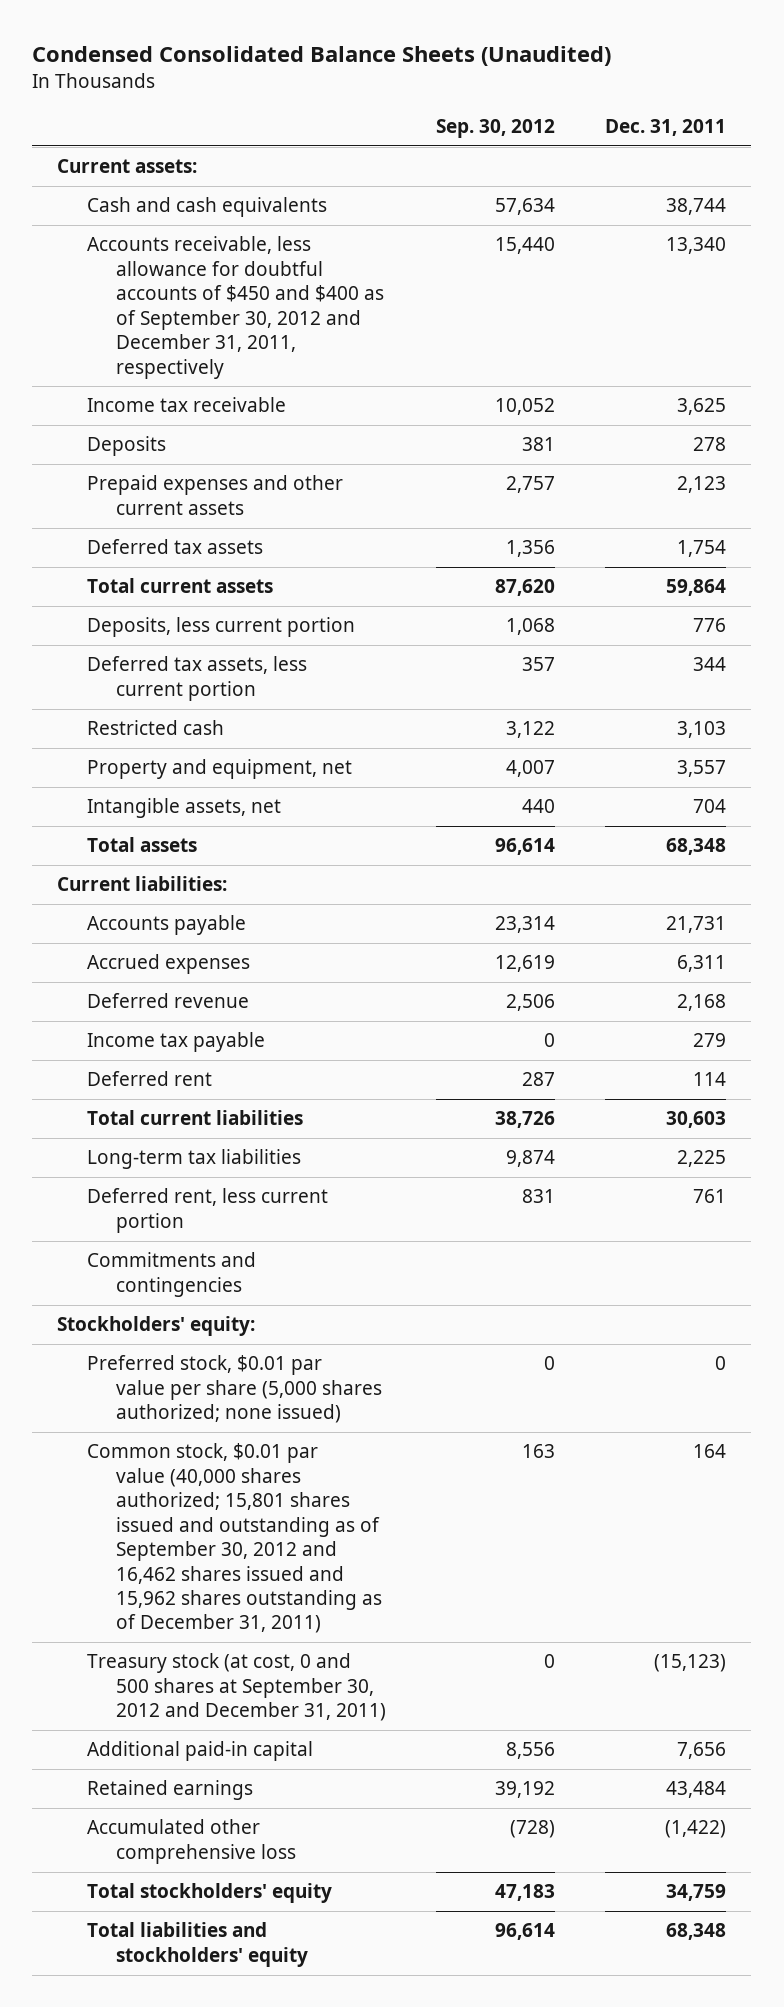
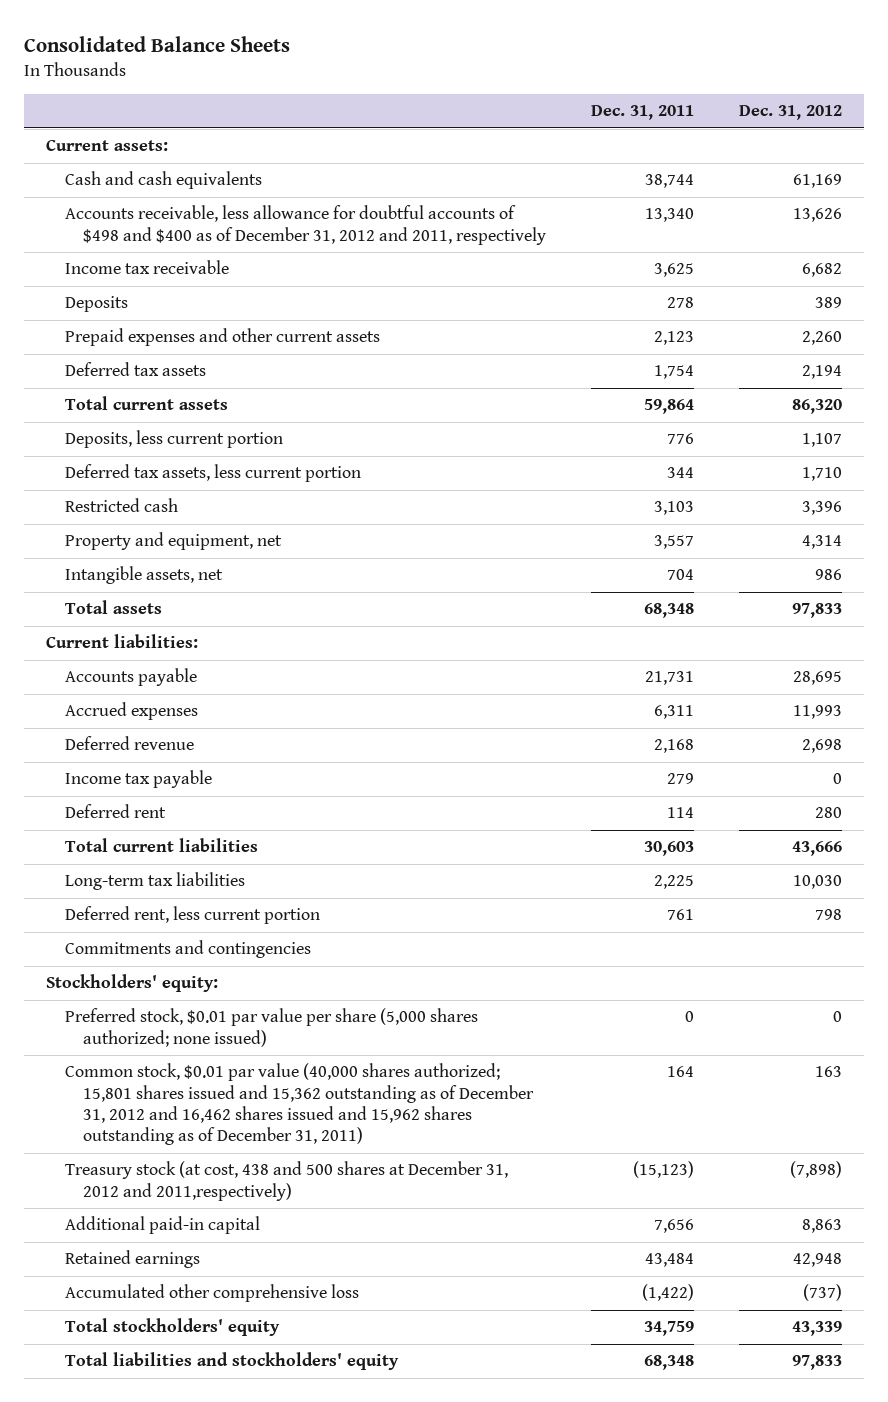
[32,45,612,66] Condensed Consolidated Balance Sheets (Unaudited) -> [24,35,291,52] Consolidated Balance Sheets
[436,118,556,138] Sep. 30, 2012 -> none
none -> [738,105,842,121] Dec. 31, 2012
[86,236,385,379] Accounts receivable, less allowance for doubtful accounts of $450 and $400 as of September 30, 2012 and December 31, 2011, respectively -> [64,205,546,245] Accounts receivable, less allowance for doubtful accounts of $498 and $400 as of December 31, 2012 and 2011, respectively
[86,1443,383,1634] Common stock, $0.01 par value (40,000 shares authorized; 15,801 shares issued and outstanding as of September 30, 2012 and 16,462 shares issued and 15,962 shares outstanding as of December 31, 2011) -> [64,1063,534,1146] Common stock, $0.01 par value (40,000 shares authorized; 15,801 shares issued and 15,362 outstanding as of December 31, 2012 and 16,462 shares issued and 15,962 shares outstanding as of December 31, 2011)
[86,1653,387,1722] Treasury stock (at cost, 0 and 500 shares at September 30, 2012 and December 31, 2011) -> [64,1161,508,1201] Treasury stock (at cost, 438 and 500 shares at December 31, 2012 and 2011,respectively)

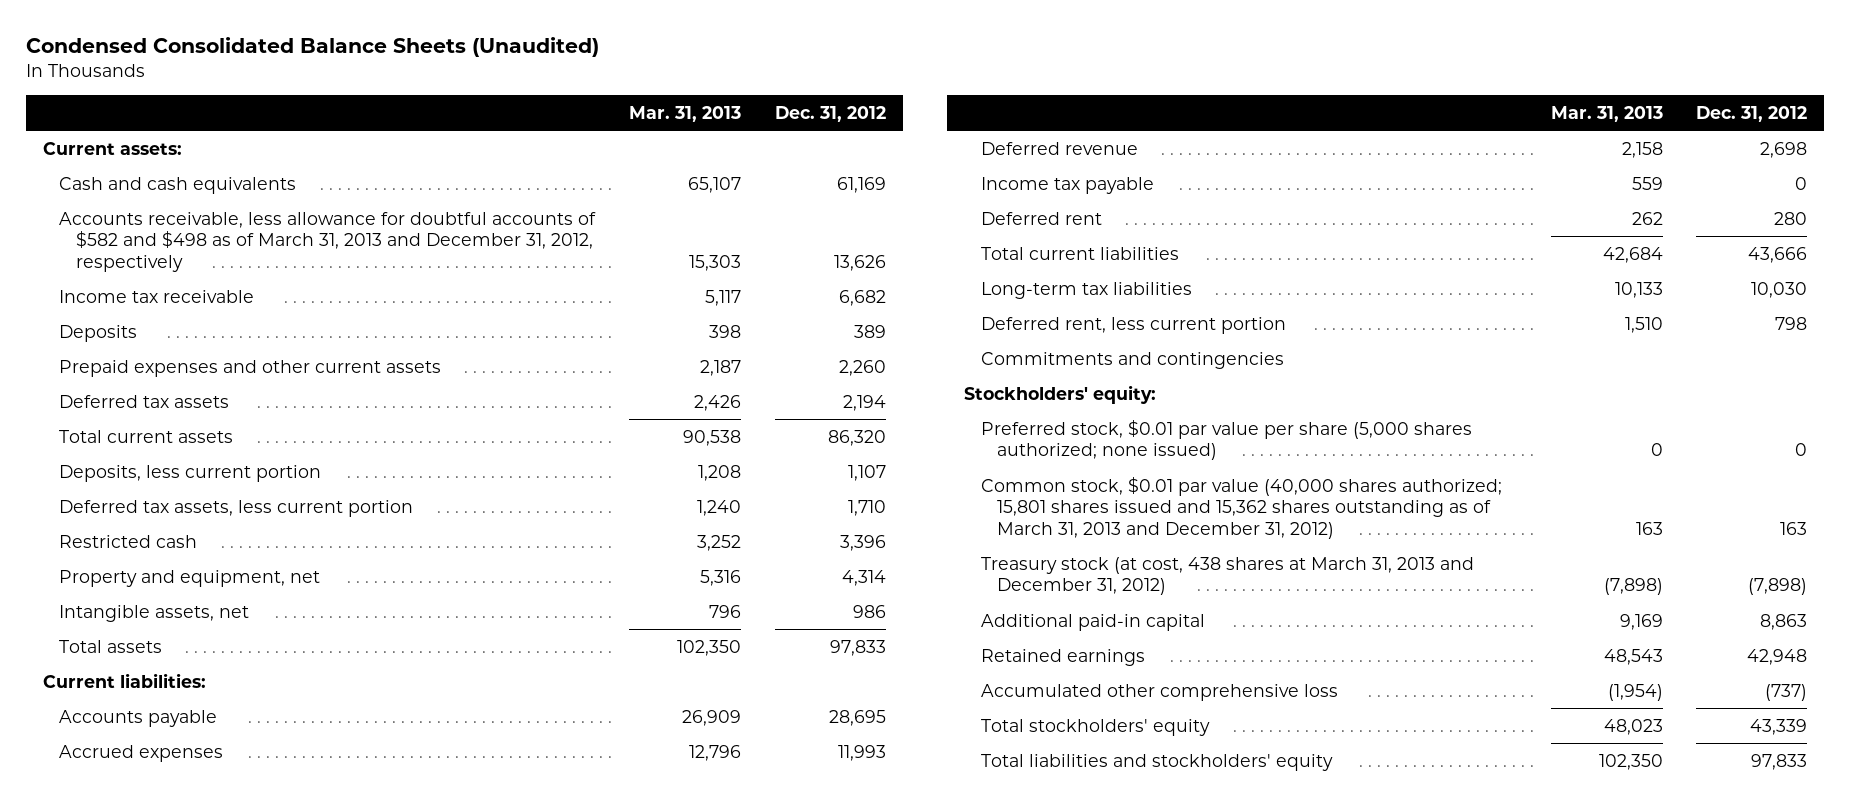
[24,35,291,52] Consolidated Balance Sheets -> [25,37,599,58] Condensed Consolidated Balance Sheets (Unaudited)
[590,105,694,121] Dec. 31, 2011 -> none
none -> [629,105,742,122] Mar. 31, 2013
[64,205,546,245] Accounts receivable, less allowance for doubtful accounts of $498 and $400 as of December 31, 2012 and 2011, respectively -> [59,211,597,272] Accounts receivable, less allowance for doubtful accounts of $582 and $498 as of March 31, 2013 and December 31, 2012, respectively
[64,1063,534,1146] Common stock, $0.01 par value (40,000 shares authorized; 15,801 shares issued and 15,362 outstanding as of December 31, 2012 and 16,462 shares issued and 15,962 shares outstanding as of December 31, 2011) -> [980,476,1502,539] Common stock, $0.01 par value (40,000 shares authorized; 15,801 shares issued and 15,362 shares outstanding as of March 31, 2013 and December 31, 2012)
[64,1161,508,1201] Treasury stock (at cost, 438 and 500 shares at December 31, 2012 and 2011,respectively) -> [980,556,1474,596] Treasury stock (at cost, 438 shares at March 31, 2013 and December 31, 2012)

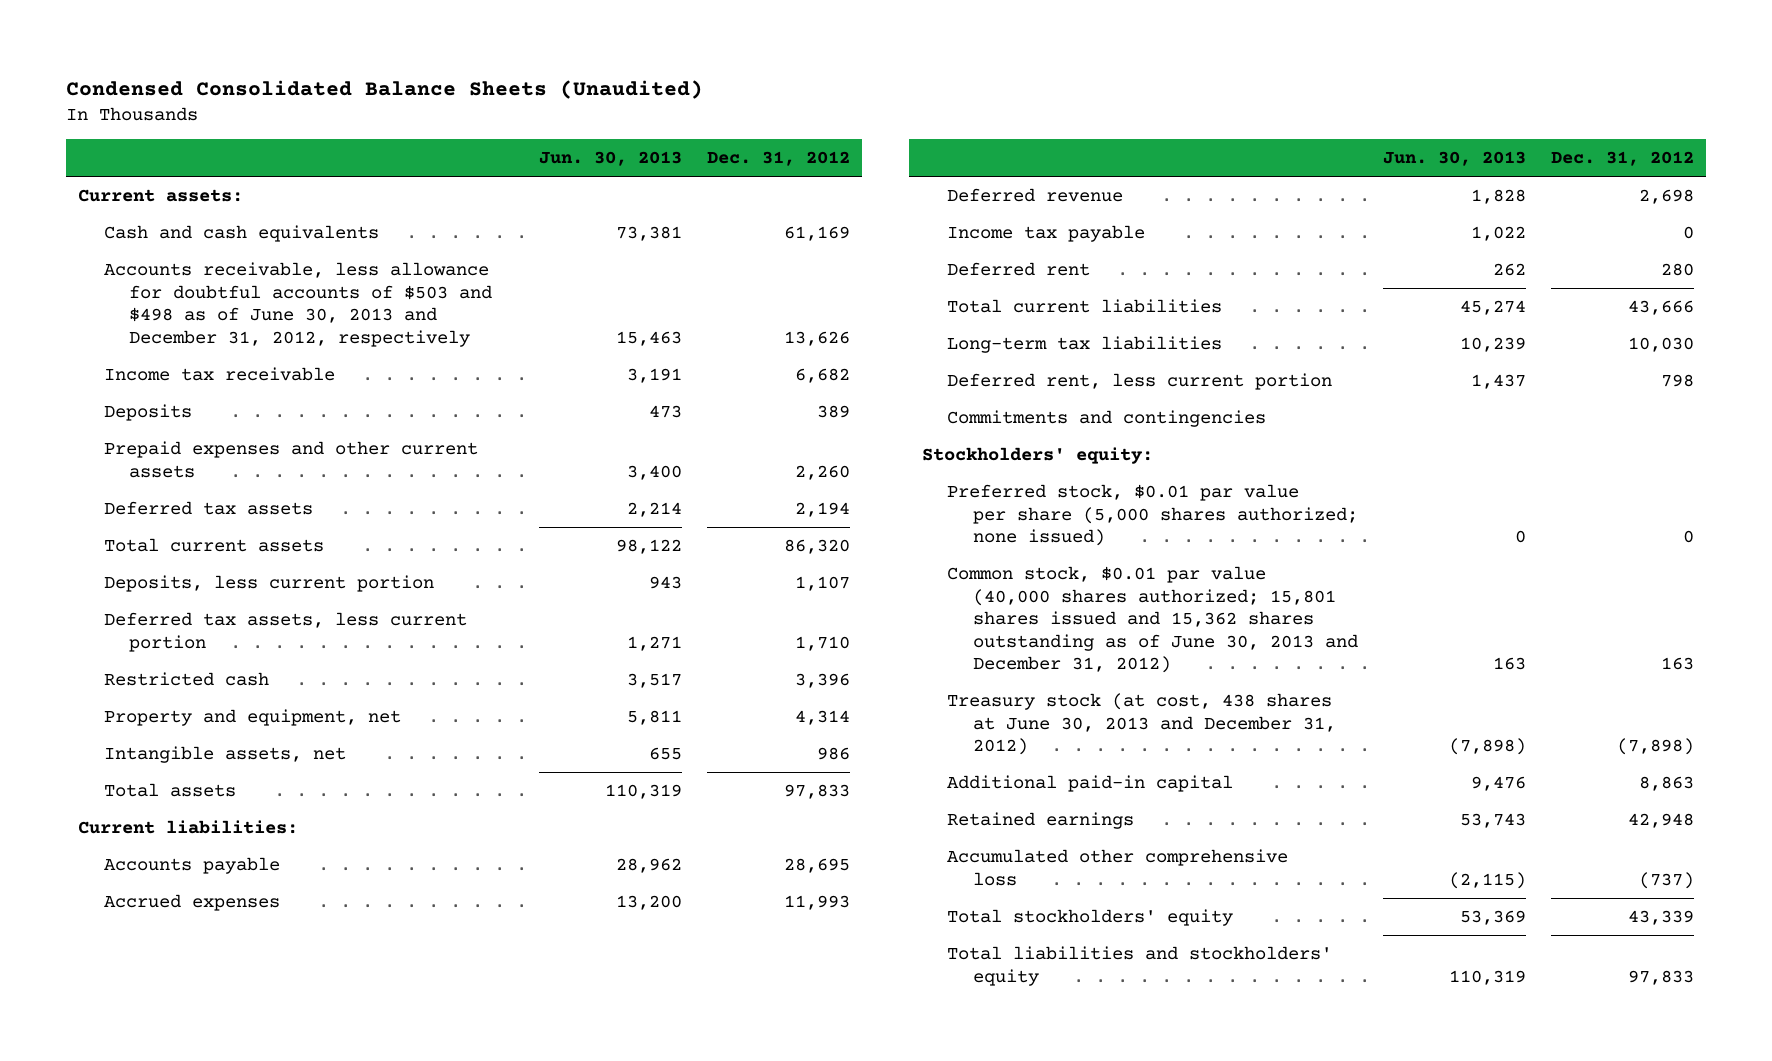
[629,105,742,122] Mar. 31, 2013 -> none
none -> [539,151,683,167] Jun. 30, 2013
[59,211,597,272] Accounts receivable, less allowance for doubtful accounts of $582 and $498 as of March 31, 2013 and December 31, 2012, respectively -> [103,262,493,347] Accounts receivable, less allowance for doubtful accounts of $503 and $498 as of June 30, 2013 and December 31, 2012, respectively
[980,476,1502,539] Common stock, $0.01 par value (40,000 shares authorized; 15,801 shares issued and 15,362 shares outstanding as of March 31, 2013 and December 31, 2012) -> [947,566,1359,674] Common stock, $0.01 par value (40,000 shares authorized; 15,801 shares issued and 15,362 shares outstanding as of June 30, 2013 and December 31, 2012)
[980,556,1474,596] Treasury stock (at cost, 438 shares at March 31, 2013 and December 31, 2012) -> [947,693,1337,756] Treasury stock (at cost, 438 shares at June 30, 2013 and December 31, 2012)

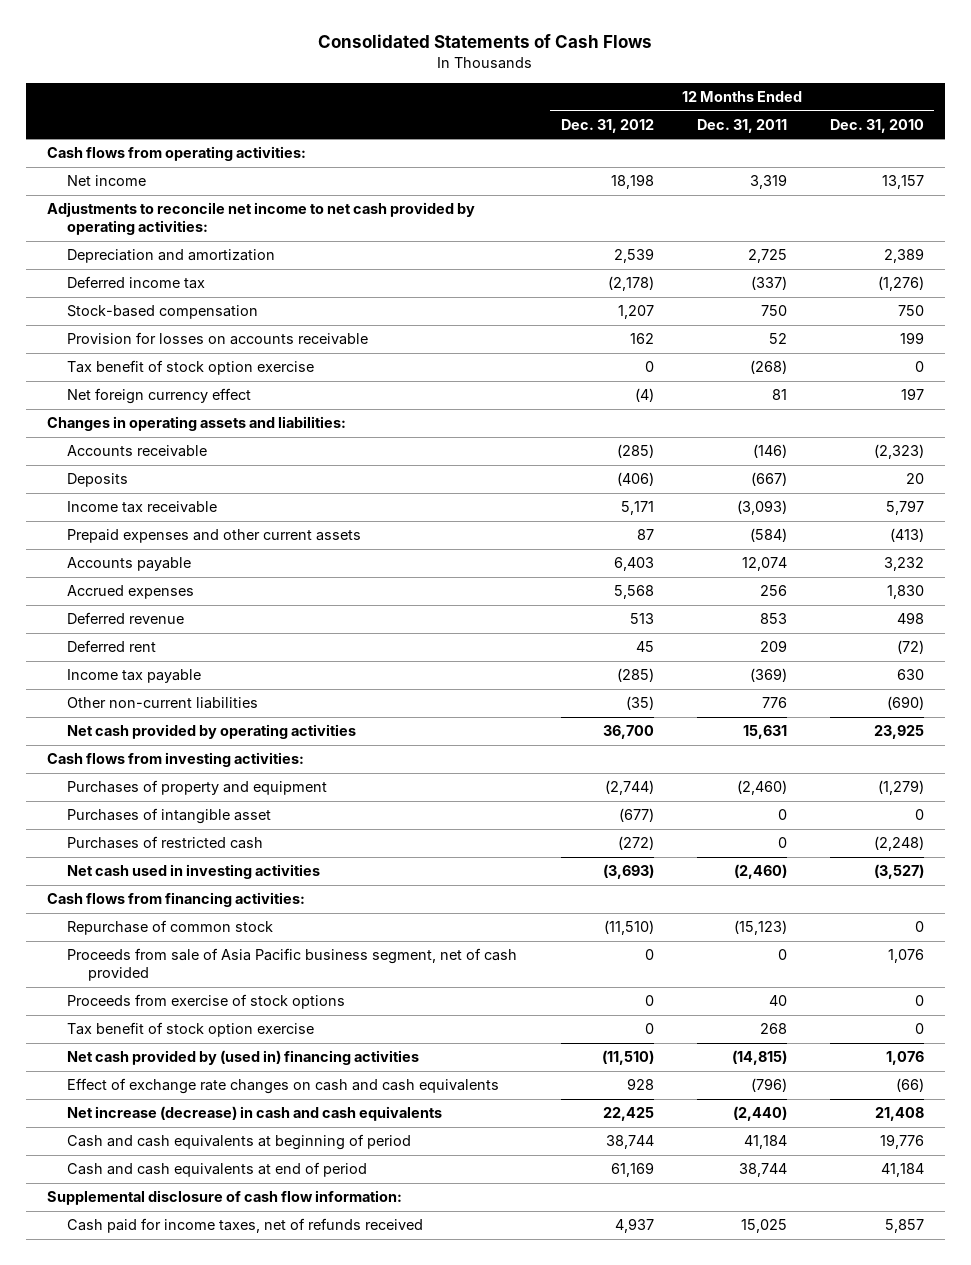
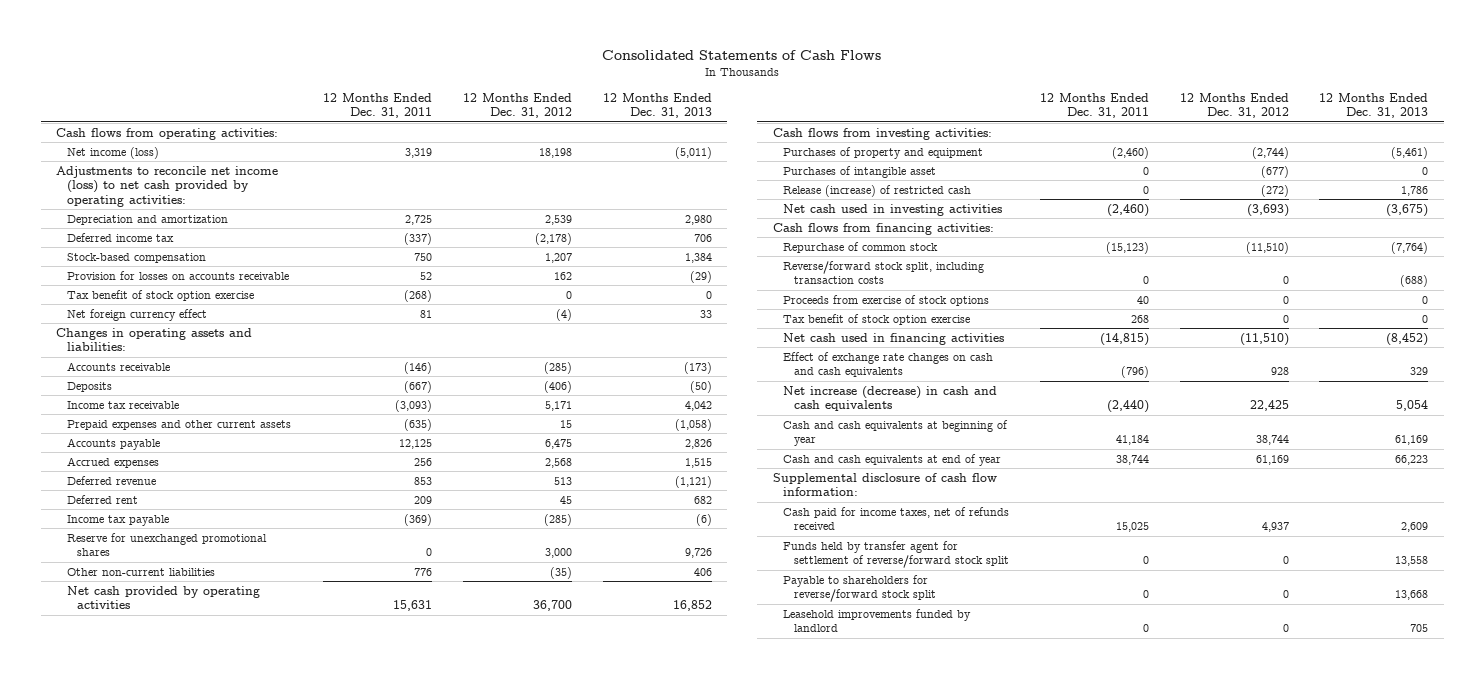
[829,118,924,133] Dec. 31, 2010 -> none
none -> [602,92,712,119] 12 Months Ended Dec. 31, 2013
[67,175,147,187] Net income -> [66,146,159,159] Net income (loss)
[47,202,476,236] Adjustments to reconcile net income to net cash provided by operating activities: -> [56,165,279,207] Adjustments to reconcile net income (loss) to net cash provided by operating activities:
[636,529,654,541] 87 -> [560,419,573,428] 15
[749,528,787,543] (584) -> [404,418,433,431] (635)
[613,557,654,572] 6,403 -> [545,438,573,449] 6,475
[741,557,787,572] 12,074 -> [399,438,433,449] 12,125
[613,585,654,600] 5,568 -> [545,457,573,468] 2,568
none -> [66,532,267,557] Reserve for unexchanged promotional shares
[67,836,264,850] Purchases of restricted cash -> [783,184,972,197] Release (increase) of restricted cash
[67,948,518,982] Proceeds from sale of Asia Pacific business segment, net of cash provided -> none
none -> [783,260,985,285] Reverse/forward stock split, including transaction costs
[67,1050,420,1066] Net cash provided by (used in) financing activities -> [783,332,1005,345] Net cash used in financing activities
[67,1134,412,1151] Cash and cash equivalents at beginning of period -> [783,419,1009,447] Cash and cash equivalents at beginning of year
[67,1162,368,1178] Cash and cash equivalents at end of period -> [783,453,1002,466] Cash and cash equivalents at end of year
none -> [783,540,1009,569] Funds held by transfer agent for settlement of reverse/forward stock split
none -> [783,574,936,603] Payable to shareholders for reverse/forward stock split
none -> [783,608,972,633] Leasehold improvements funded by landlord

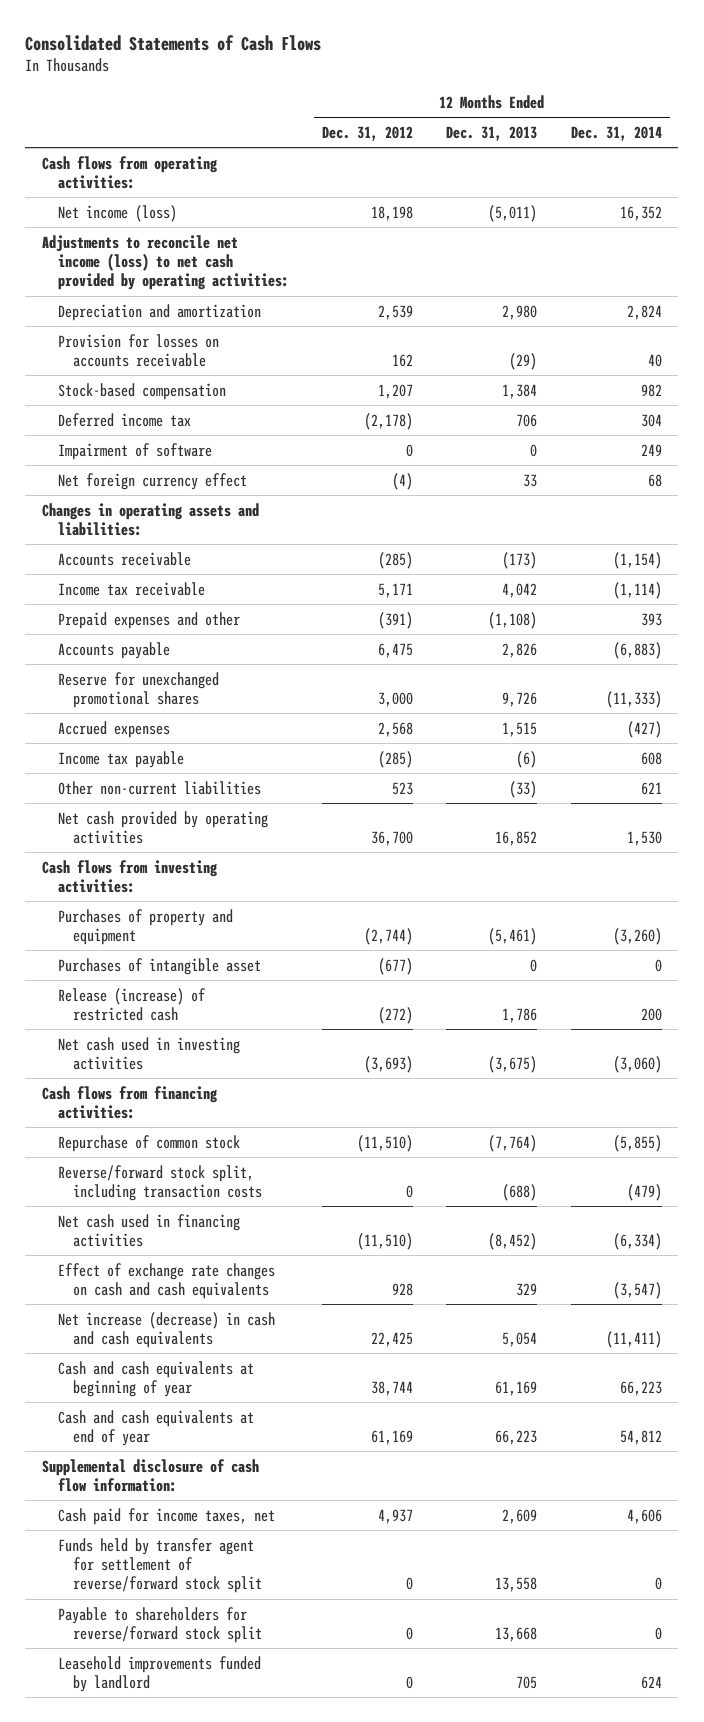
[323,92,433,119] 12 Months Ended Dec. 31, 2011 -> none
none -> [570,125,662,141] Dec. 31, 2014
[66,289,254,301] Tax benefit of stock option exercise -> none
[66,252,206,263] Stock-based compensation -> [57,382,226,400] Stock-based compensation
[66,232,174,242] Deferred income tax -> [57,412,191,427] Deferred income tax
none -> [57,442,212,460] Impairment of software
[66,381,112,392] Deposits -> none
[66,419,291,430] Prepaid expenses and other current assets -> [57,611,240,629] Prepaid expenses and other
[560,419,573,428] 15 -> [377,611,413,629] (391)
[674,418,712,431] (1,058) -> [488,611,538,629] (1,108)
[66,532,267,557] Reserve for unexchanged promotional shares -> [57,671,219,708] Reserve for unexchanged promotional shares
[66,475,156,485] Deferred revenue -> none
[66,494,138,504] Deferred rent -> none
[550,566,573,579] (35) -> [391,781,413,795] 523
[693,567,712,576] 406 -> [509,780,538,798] (33)
[783,294,990,306] Proceeds from exercise of stock options -> none
[783,313,971,325] Tax benefit of stock option exercise -> none
[783,506,1010,531] Cash paid for income taxes, net of refunds received -> [57,1507,275,1525] Cash paid for income taxes, net

